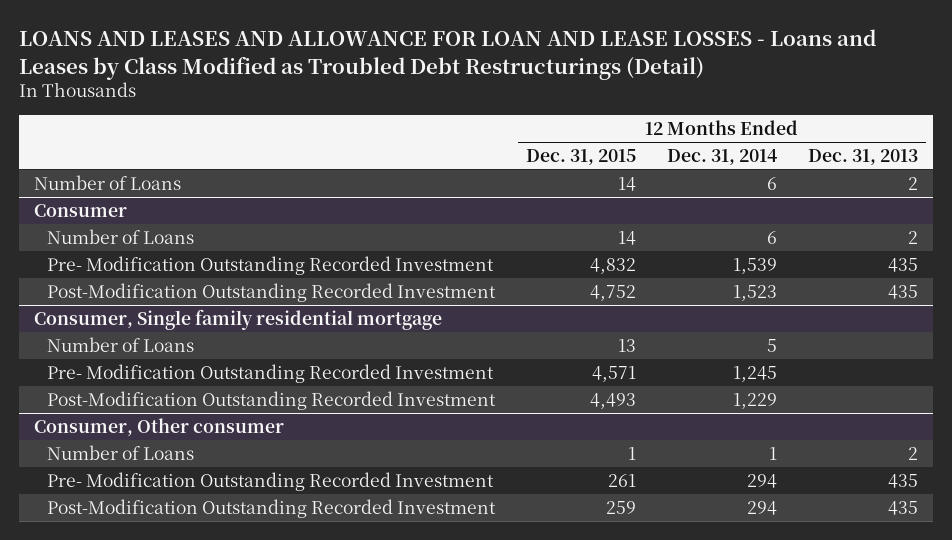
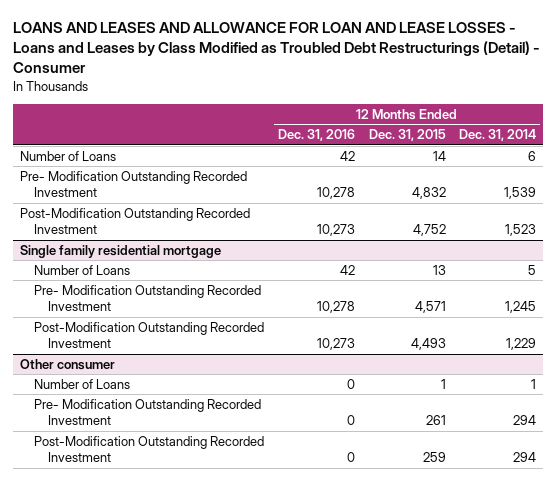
[18,29,876,80] LOANS AND LEASES AND ALLOWANCE FOR LOAN AND LEASE LOSSES - Loans and Leases by Class Modified as Troubled Debt Restructurings (Detail) -> [13,22,541,74] LOANS AND LEASES AND ALLOWANCE FOR LOAN AND LEASE LOSSES - Loans and Leases by Class Modified as Troubled Debt Restructurings (Detail) - Consumer
[808,148,919,165] Dec. 31, 2013 -> none
none -> [277,129,355,142] Dec. 31, 2016
[34,203,128,217] Consumer -> none
[47,228,195,244] Number of Loans -> none
[34,308,443,330] Consumer, Single family residential mortgage -> [20,244,222,258] Single family residential mortgage
[34,417,285,436] Consumer, Other consumer -> [20,358,116,370] Other consumer

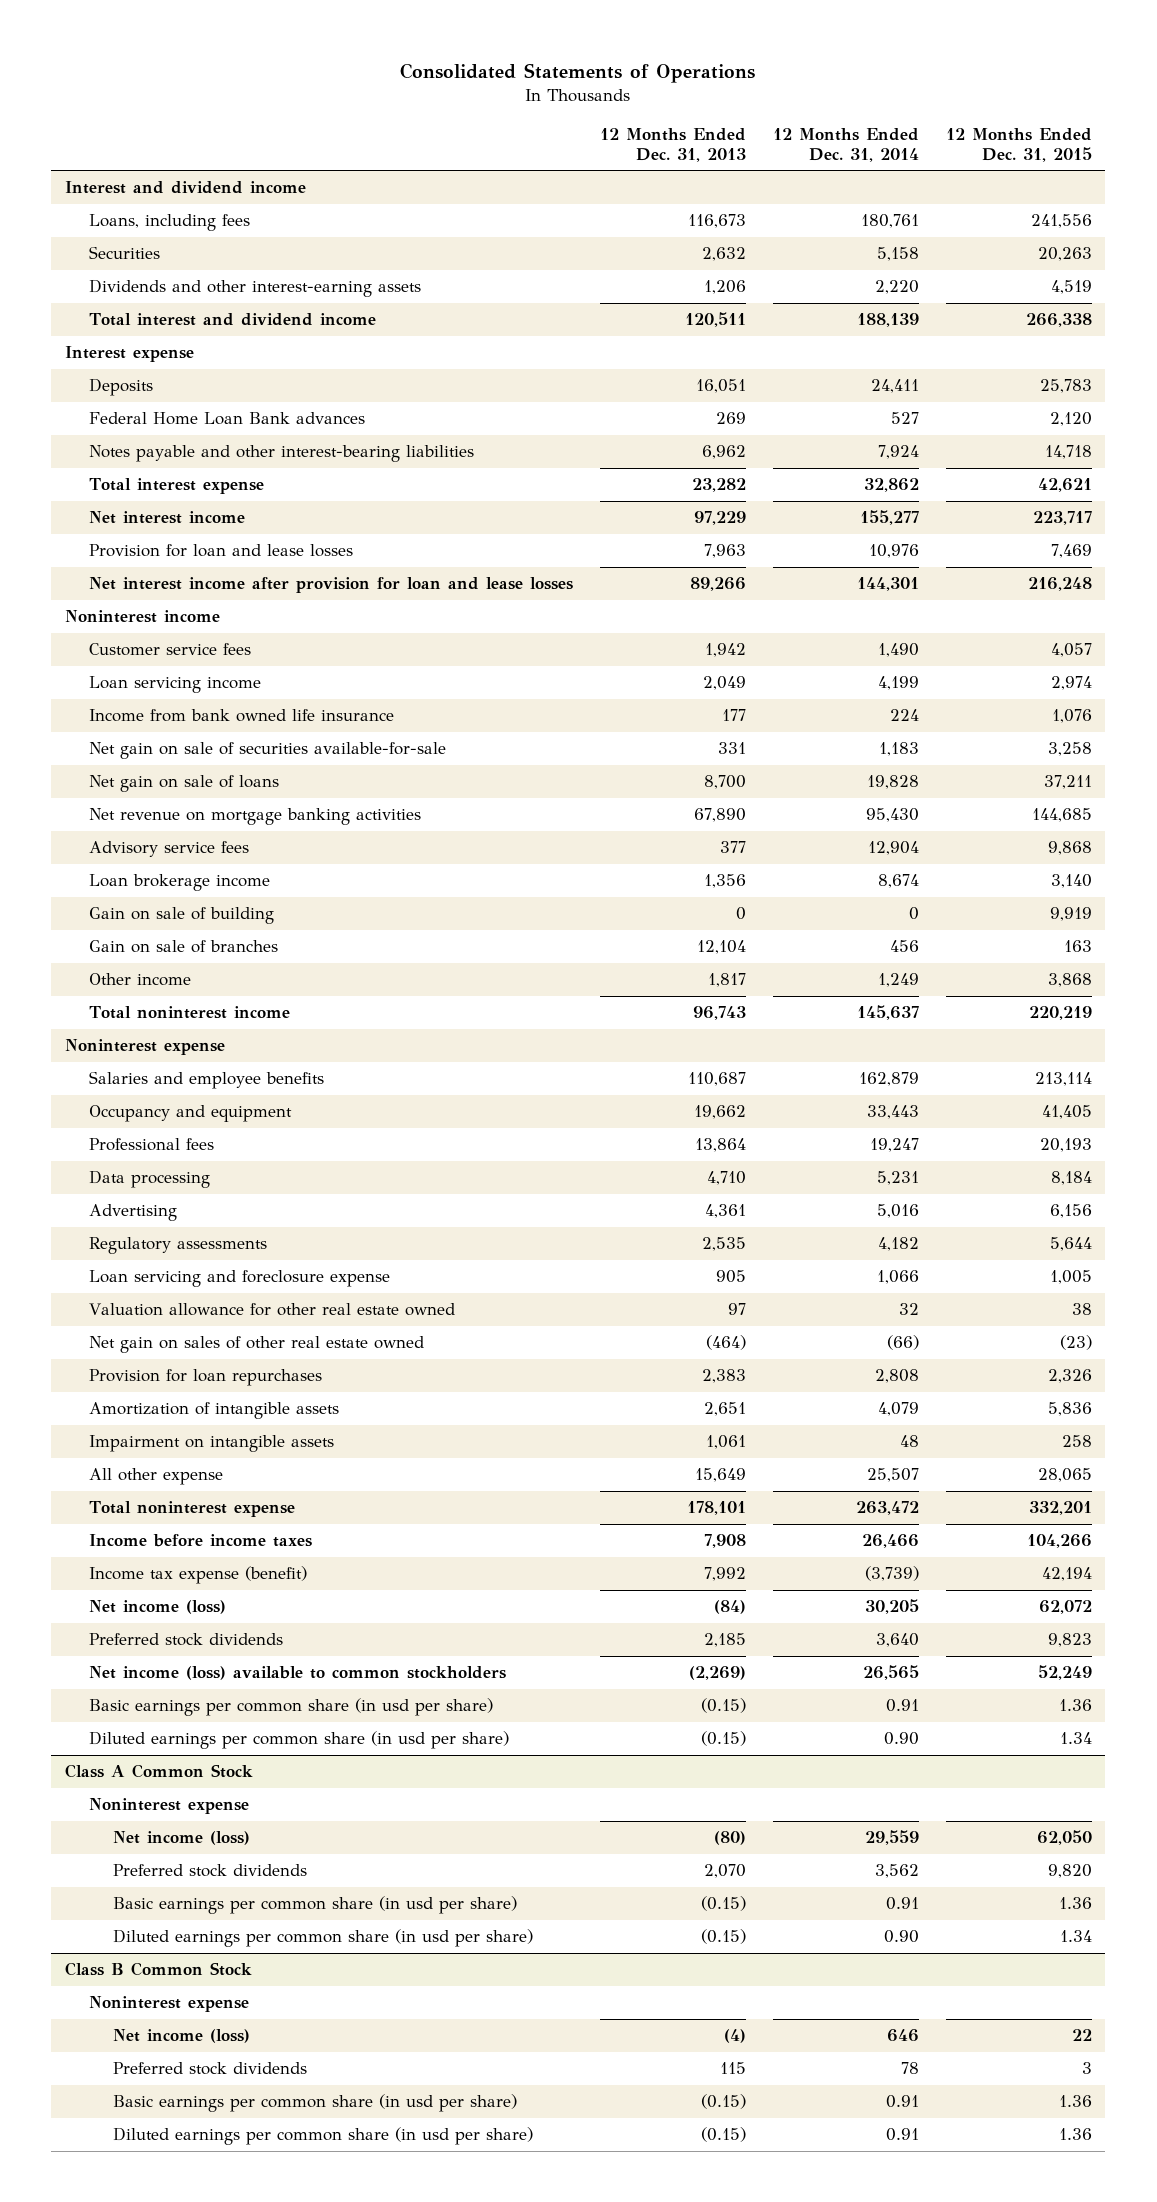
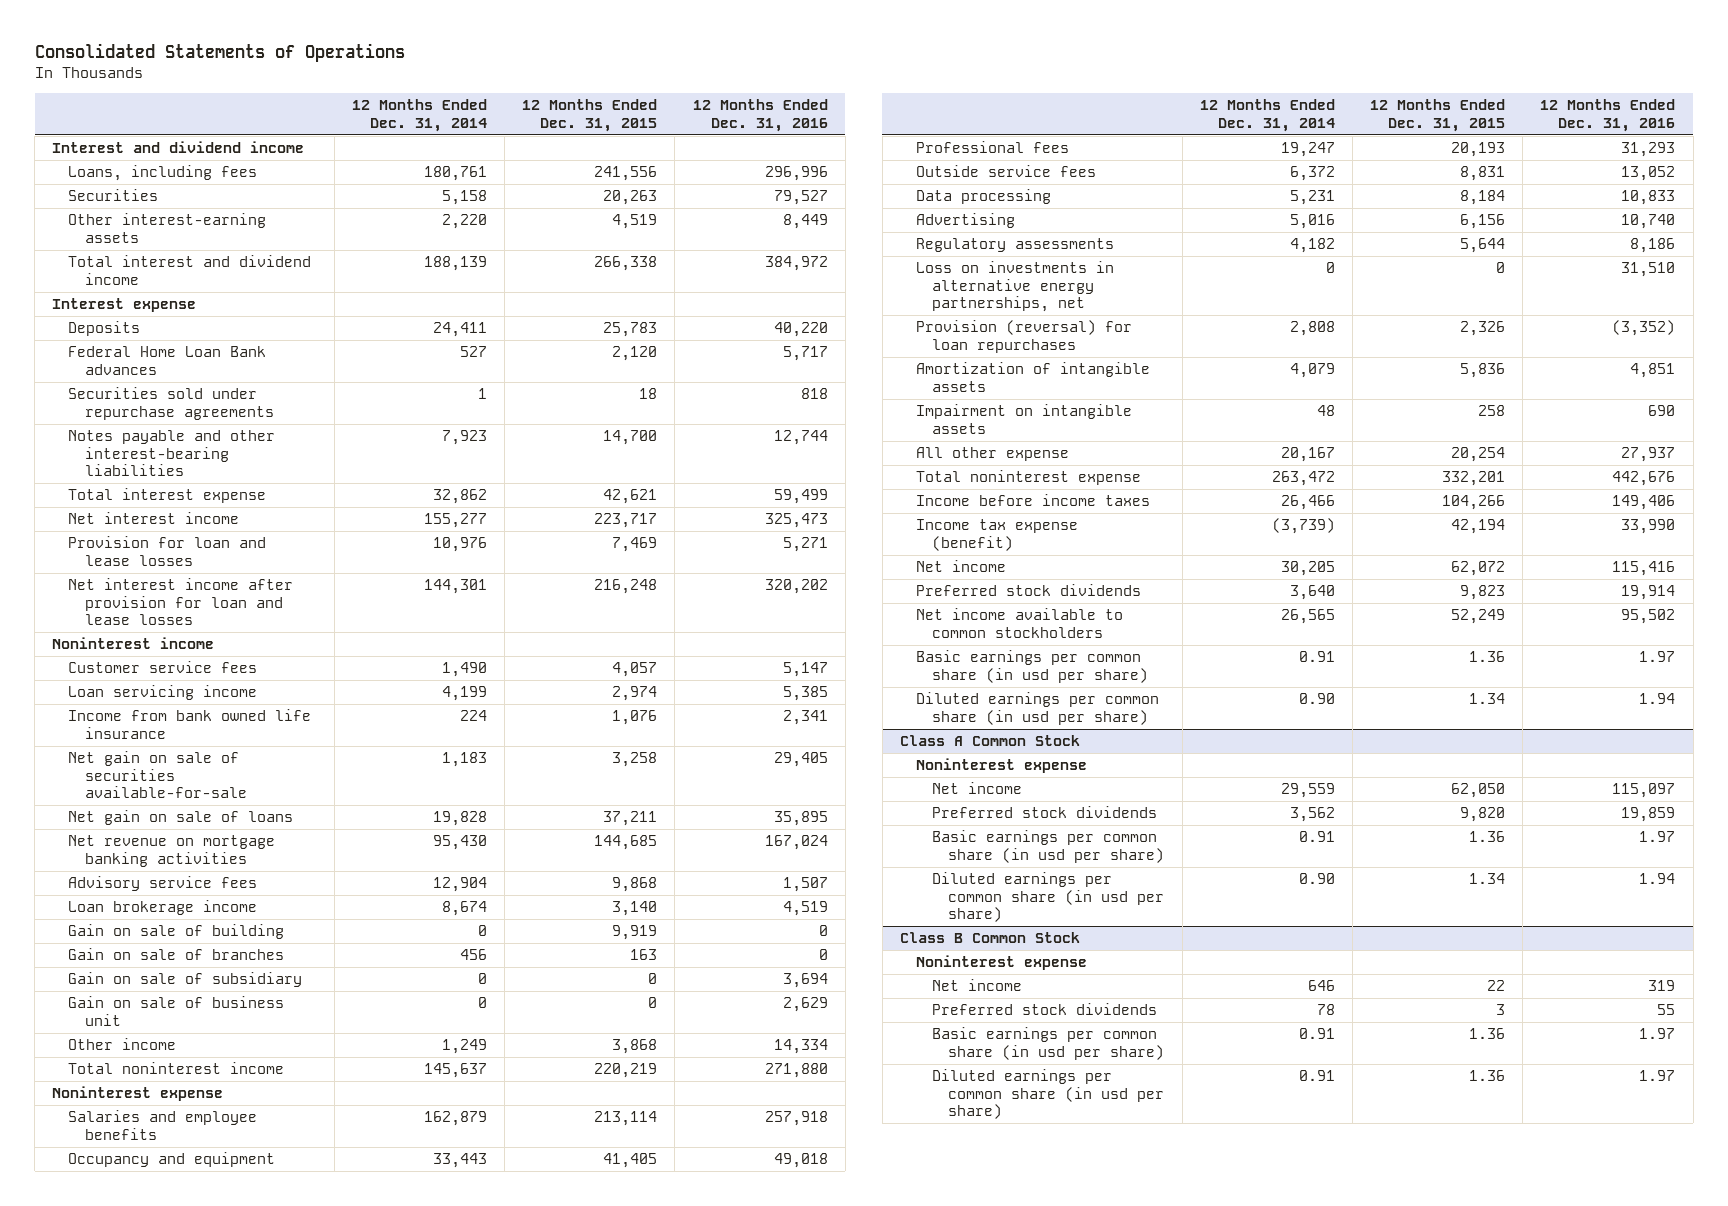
[599,128,746,162] 12 Months Ended Dec. 31, 2013 -> none
none -> [692,99,828,132] 12 Months Ended Dec. 31, 2016
[88,279,421,298] Dividends and other interest-earning assets -> [68,213,267,243] Other interest-earning assets
none -> [68,387,274,420] Securities sold under repurchase agreements
[877,445,919,460] 7,924 -> [441,430,487,446] 7,923
[1044,445,1092,460] 14,718 -> [603,430,658,446] 14,700
none -> [68,972,303,988] Gain on sale of subsidiary
none -> [68,996,285,1026] Gain on sale of business unit
none -> [916,165,1097,178] Outside service fees
[88,1270,390,1288] Loan servicing and foreclosure expense -> none
[88,1303,455,1317] Valuation allowance for other real estate owned -> none
[88,1336,424,1354] Net gain on sales of other real estate owned -> none
none -> [916,261,1115,313] Loss on investments in alternative energy partnerships, net
[88,1369,322,1387] Provision for loan repurchases -> [916,320,1133,353] Provision (reversal) for loan repurchases
[866,1468,919,1483] 25,507 -> [1280,447,1335,463] 20,167
[1037,1468,1092,1483] 28,065 -> [1451,447,1506,463] 20,254
[88,1600,226,1615] Net income (loss) -> [916,560,1007,573] Net income
[88,1666,506,1681] Net income (loss) available to common stockholders -> [916,608,1124,638] Net income available to common stockholders
[112,1831,250,1846] Net income (loss) -> [932,782,1023,795] Net income
[112,2029,250,2044] Net income (loss) -> [932,979,1023,992] Net income

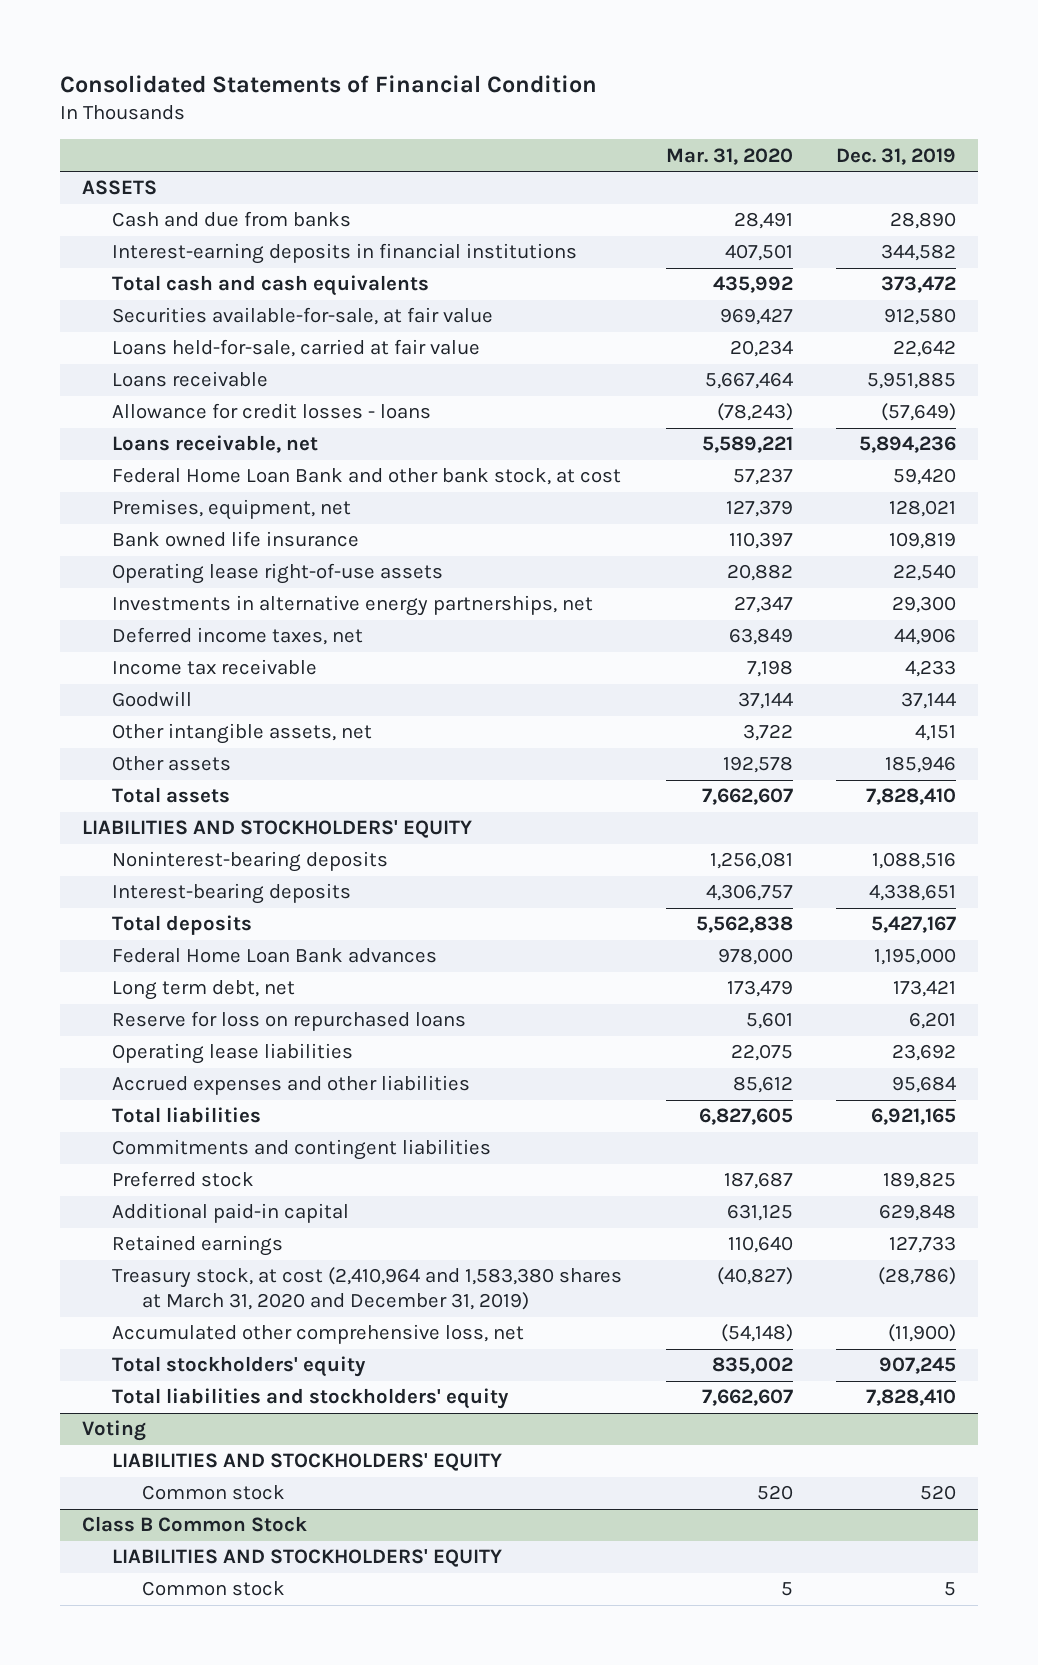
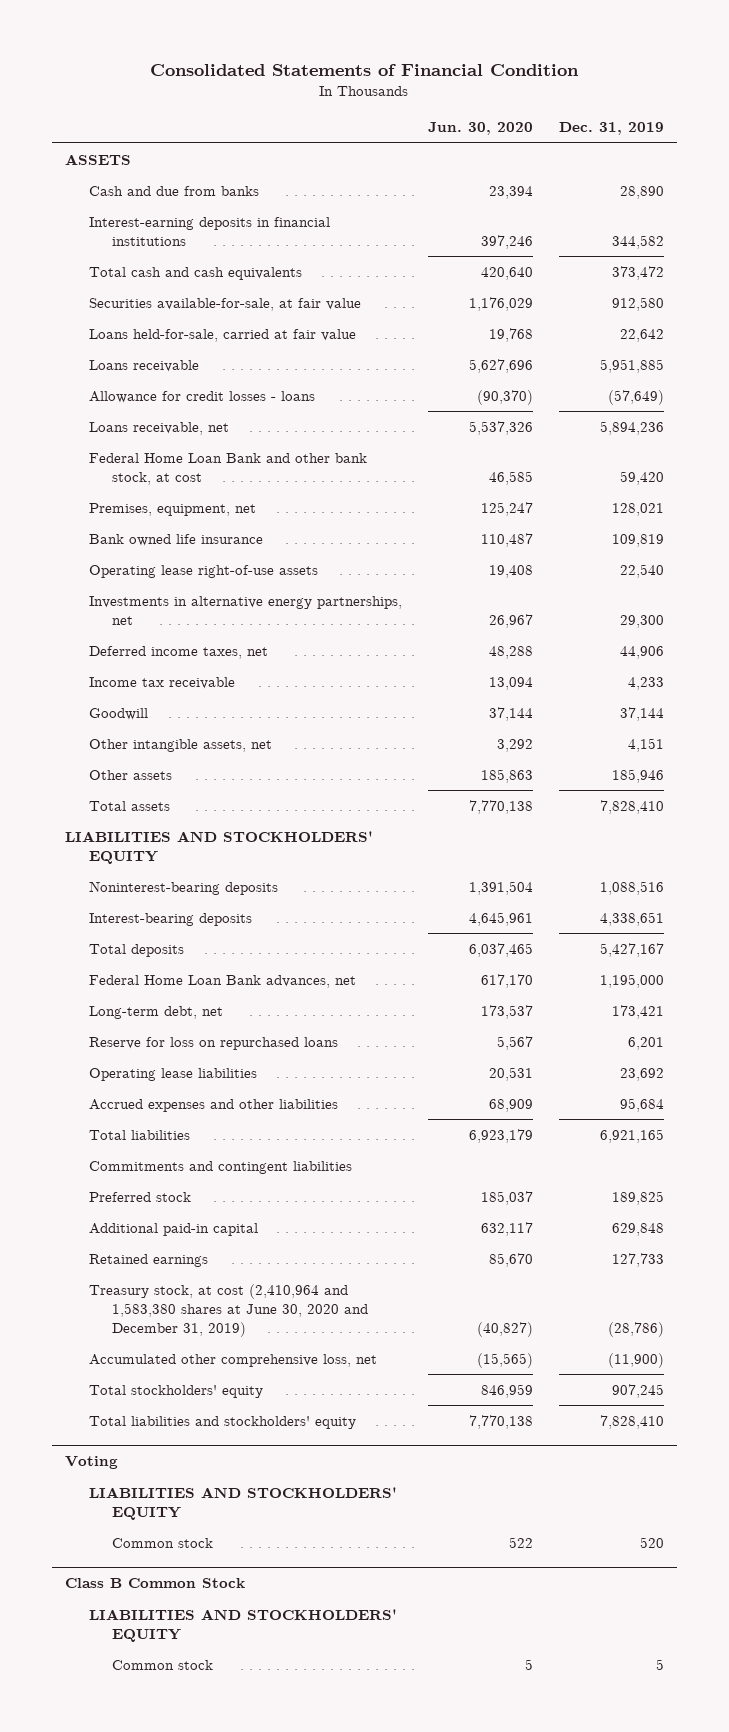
[665,147,793,165] Mar. 31, 2020 -> none
none -> [427,122,533,136] Jun. 30, 2020
[111,948,437,964] Federal Home Loan Bank advances -> [88,974,356,988] Federal Home Loan Bank advances, net
[111,980,295,1001] Long term debt, net -> [88,1005,223,1019] Long-term debt, net
[111,1267,622,1311] Treasury stock, at cost (2,410,964 and 1,583,380 shares at March 31, 2020 and December 31, 2019) -> [88,1283,369,1338] Treasury stock, at cost (2,410,964 and 1,583,380 shares at June 30, 2020 and December 31, 2019)

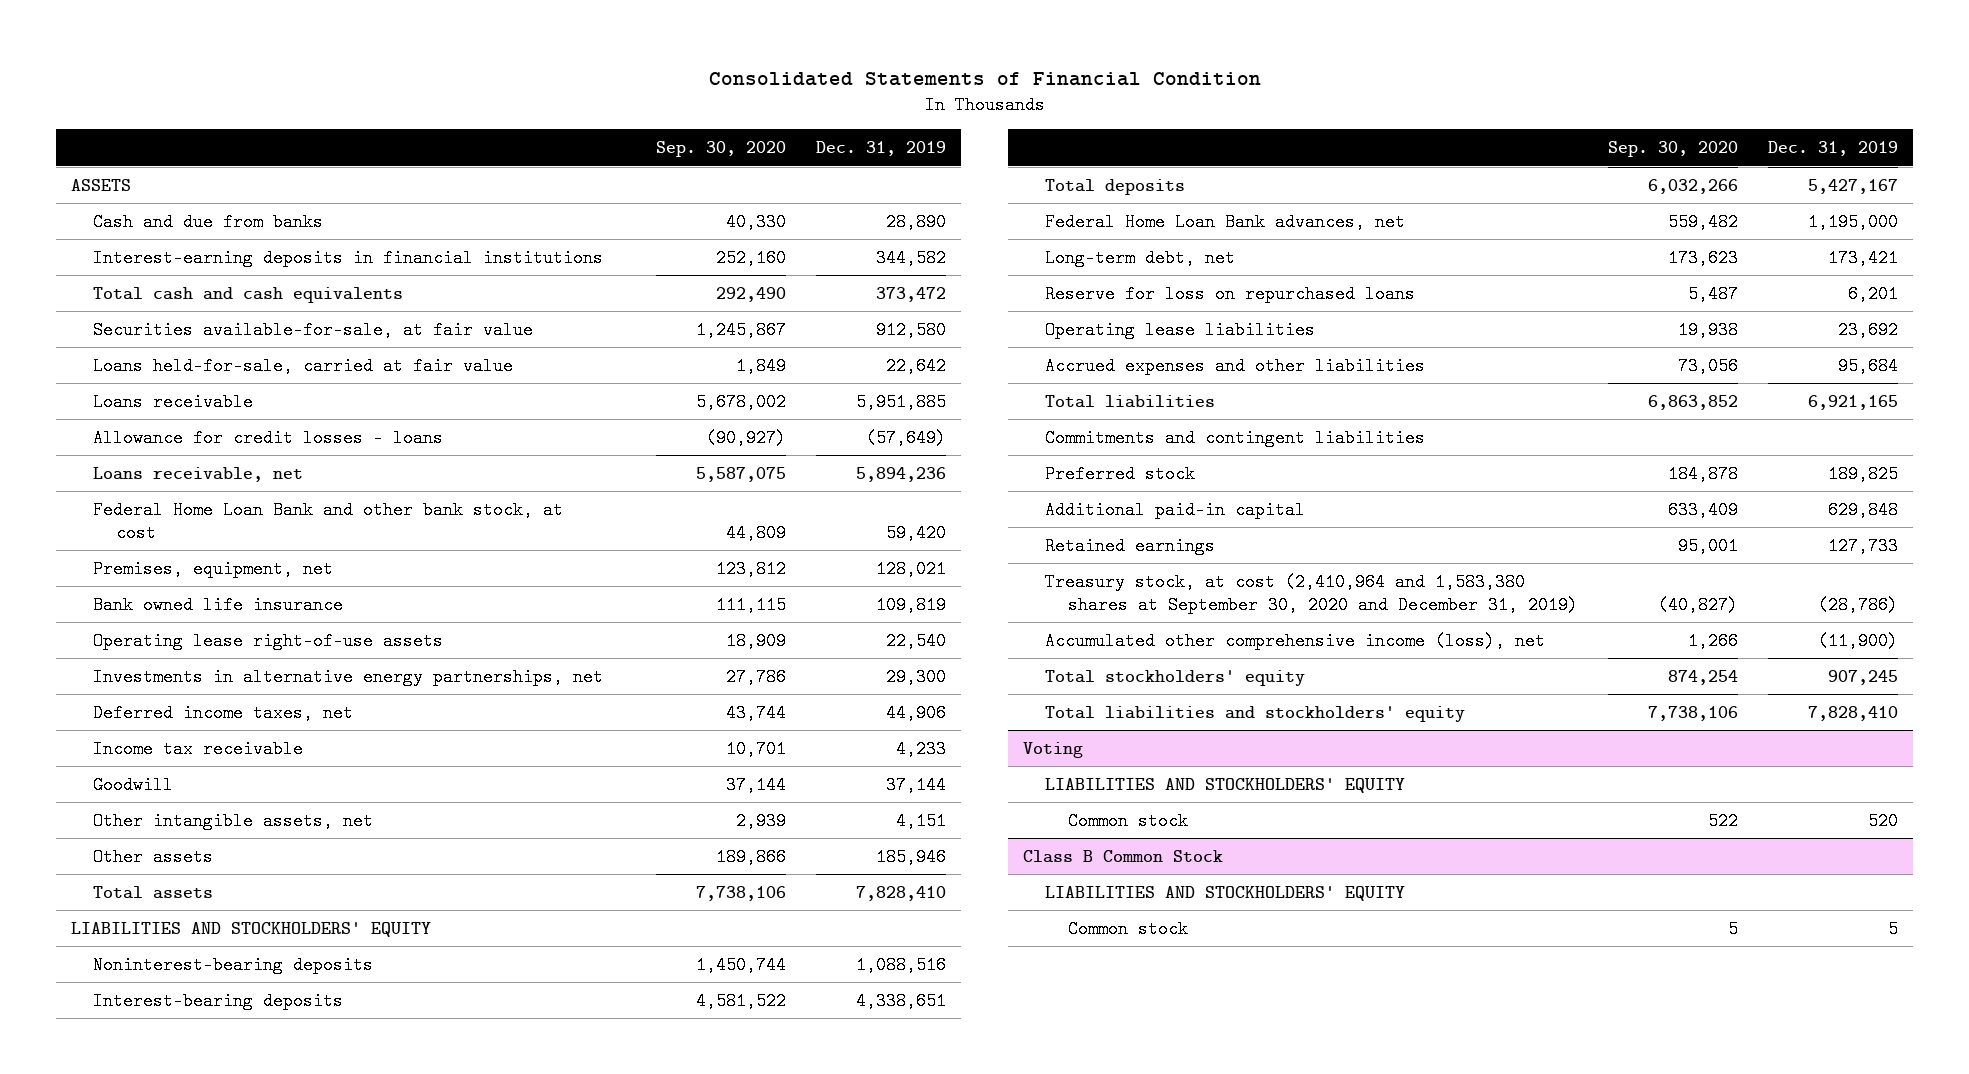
[427,122,533,136] Jun. 30, 2020 -> none
none -> [655,141,786,158] Sep. 30, 2020
[88,1283,369,1338] Treasury stock, at cost (2,410,964 and 1,583,380 shares at June 30, 2020 and December 31, 2019) -> [1045,572,1578,614] Treasury stock, at cost (2,410,964 and 1,583,380 shares at September 30, 2020 and December 31, 2019)
[88,1353,377,1367] Accumulated other comprehensive loss, net -> [1045,631,1546,650] Accumulated other comprehensive income (loss), net

